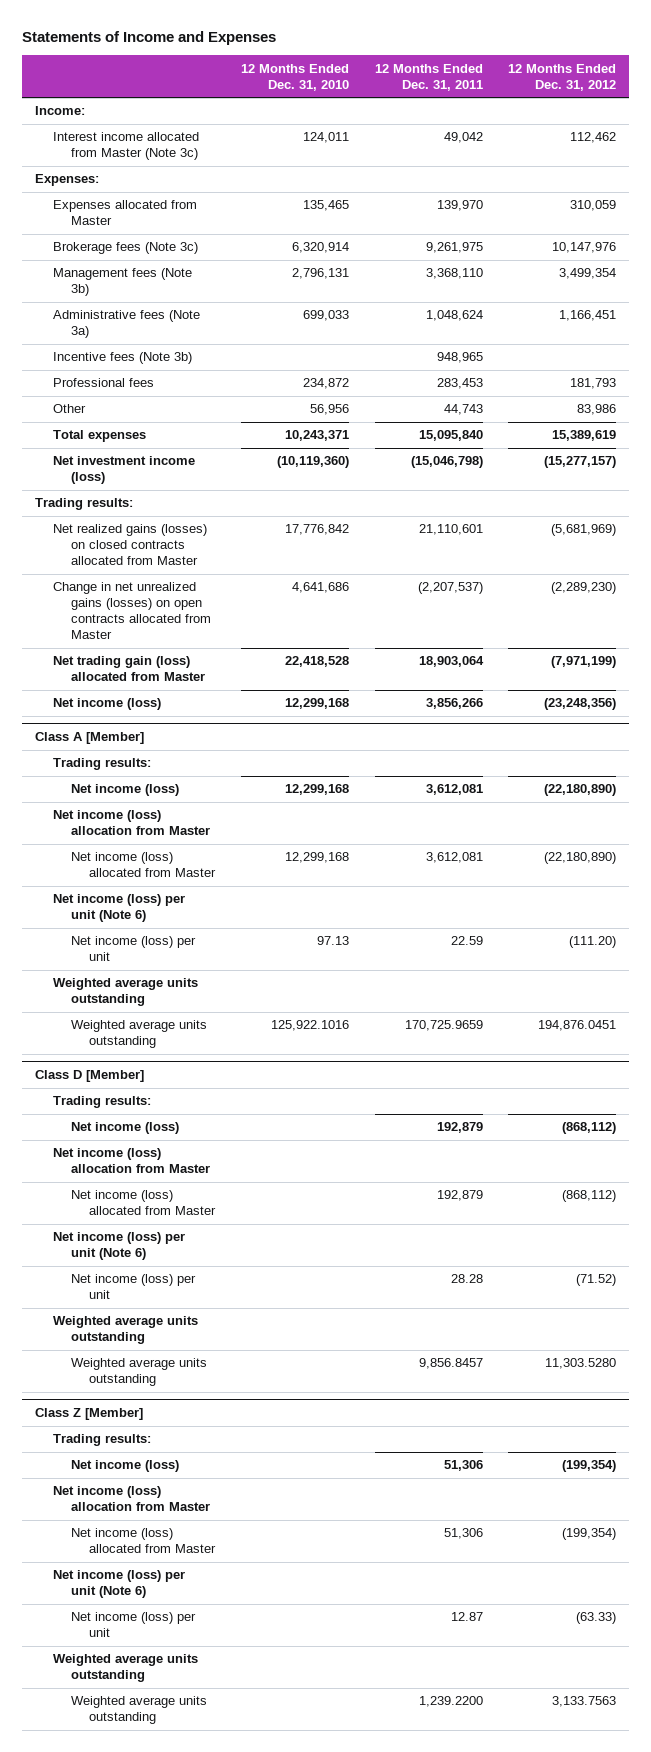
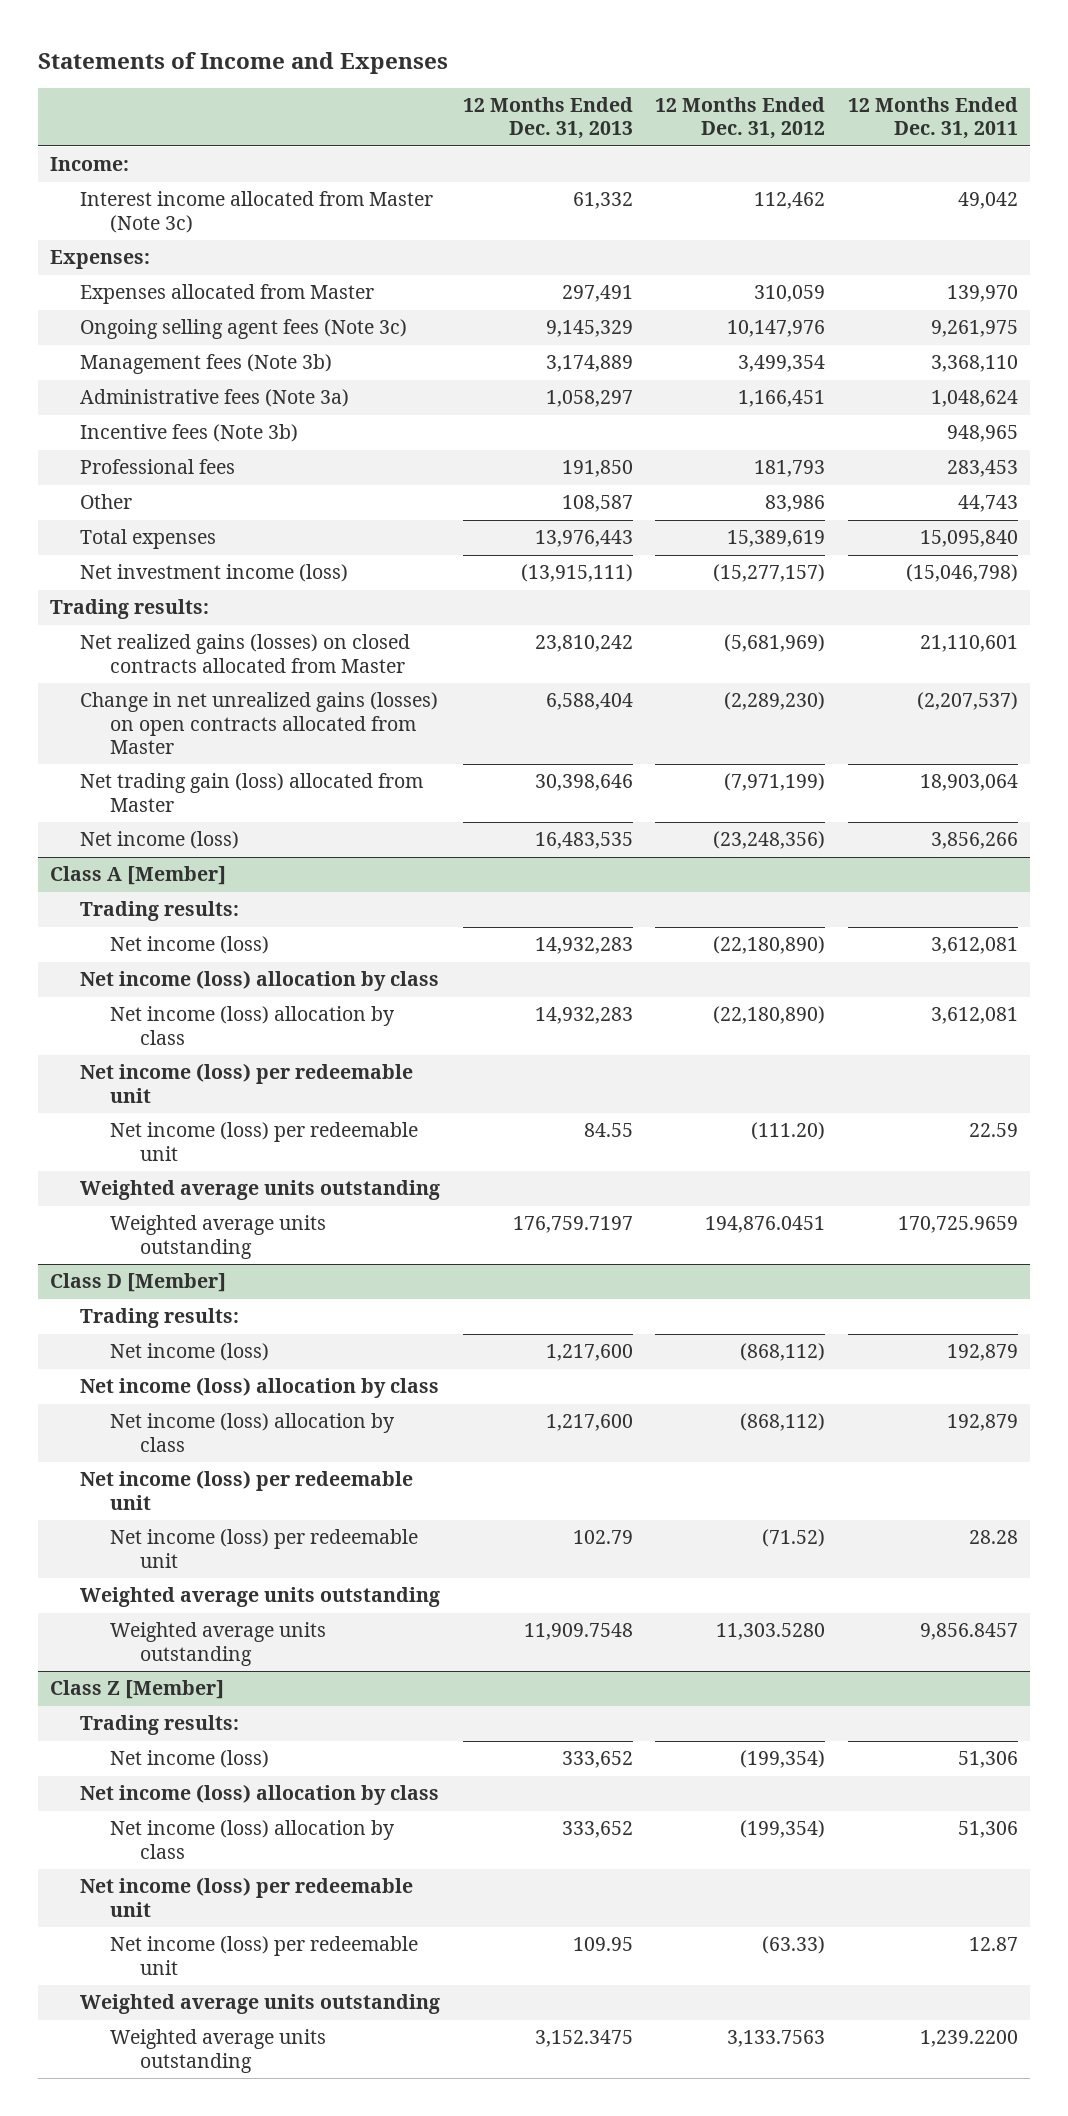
[241,63,350,91] 12 Months Ended Dec. 31, 2010 -> none
none -> [462,97,633,140] 12 Months Ended Dec. 31, 2013
[53,242,199,255] Brokerage fees (Note 3c) -> [79,319,407,340] Ongoing selling agent fees (Note 3c)
[53,810,211,836] Net income (loss) allocation from Master -> [79,970,439,992] Net income (loss) allocation by class
[71,852,217,878] Net income (loss) allocated from Master -> [109,1006,395,1045] Net income (loss) allocation by class
[53,894,186,923] Net income (loss) per unit (Note 6) -> [79,1063,413,1103] Net income (loss) per redeemable unit
[71,936,197,962] Net income (loss) per unit -> [109,1122,418,1161] Net income (loss) per redeemable unit
[53,1148,211,1174] Net income (loss) allocation from Master -> [79,1377,439,1399] Net income (loss) allocation by class
[71,1190,217,1216] Net income (loss) allocated from Master -> [109,1413,395,1452] Net income (loss) allocation by class
[53,1232,186,1261] Net income (loss) per unit (Note 6) -> [79,1470,413,1510] Net income (loss) per redeemable unit
[71,1274,197,1300] Net income (loss) per unit -> [109,1529,418,1568] Net income (loss) per redeemable unit
[53,1486,211,1512] Net income (loss) allocation from Master -> [79,1784,439,1806] Net income (loss) allocation by class
[71,1528,217,1554] Net income (loss) allocated from Master -> [109,1820,395,1859] Net income (loss) allocation by class
[53,1570,186,1599] Net income (loss) per unit (Note 6) -> [79,1877,413,1917] Net income (loss) per redeemable unit
[71,1612,197,1638] Net income (loss) per unit -> [109,1936,418,1975] Net income (loss) per redeemable unit

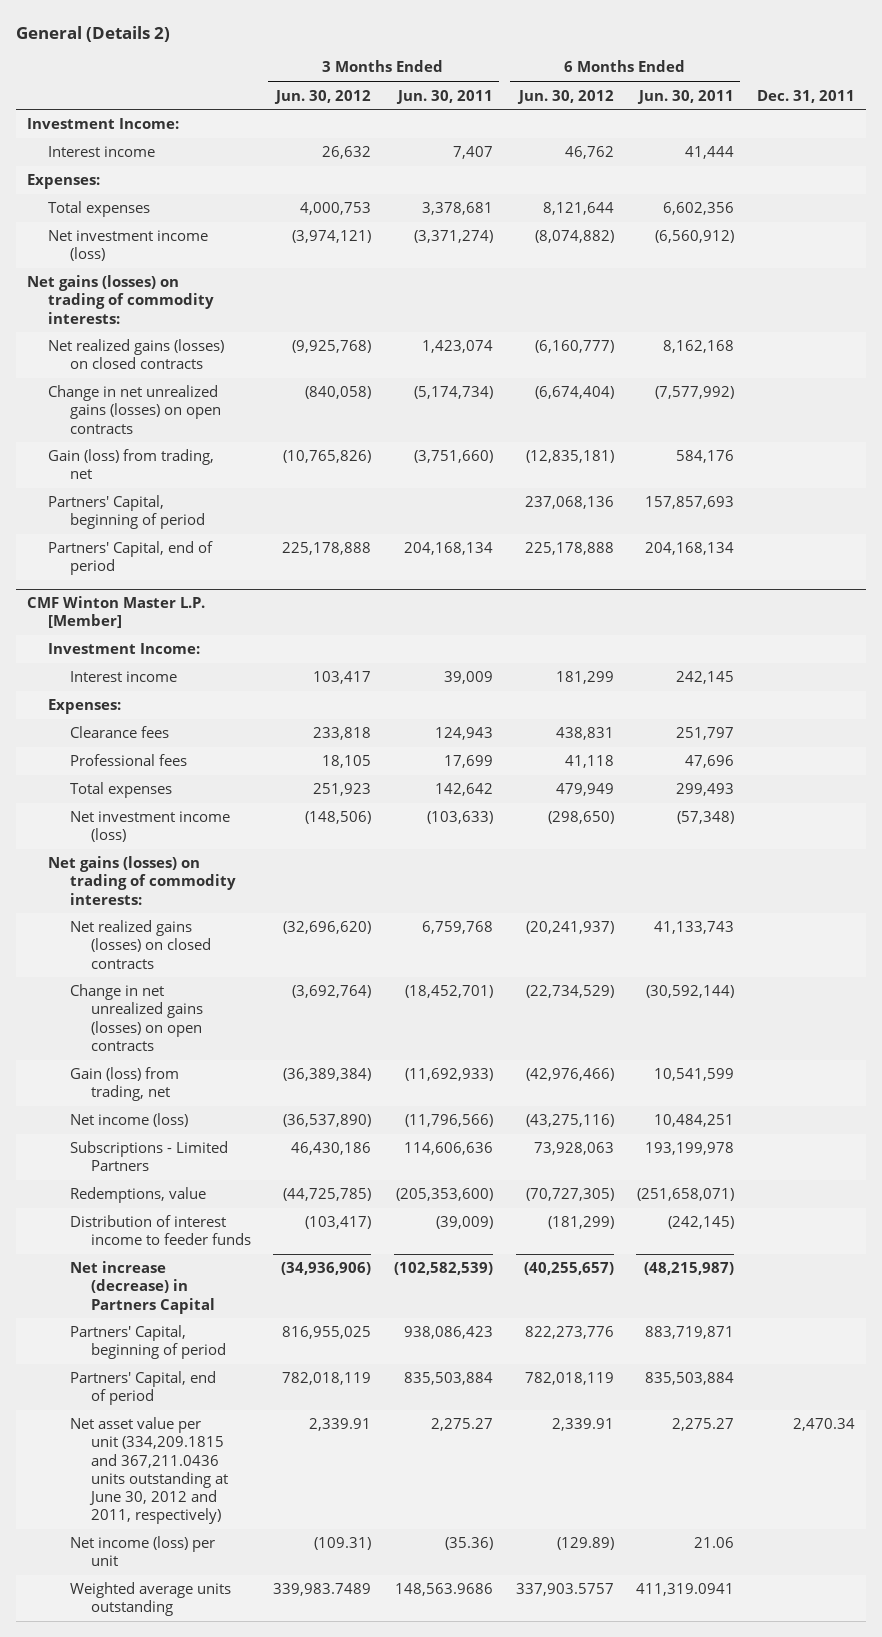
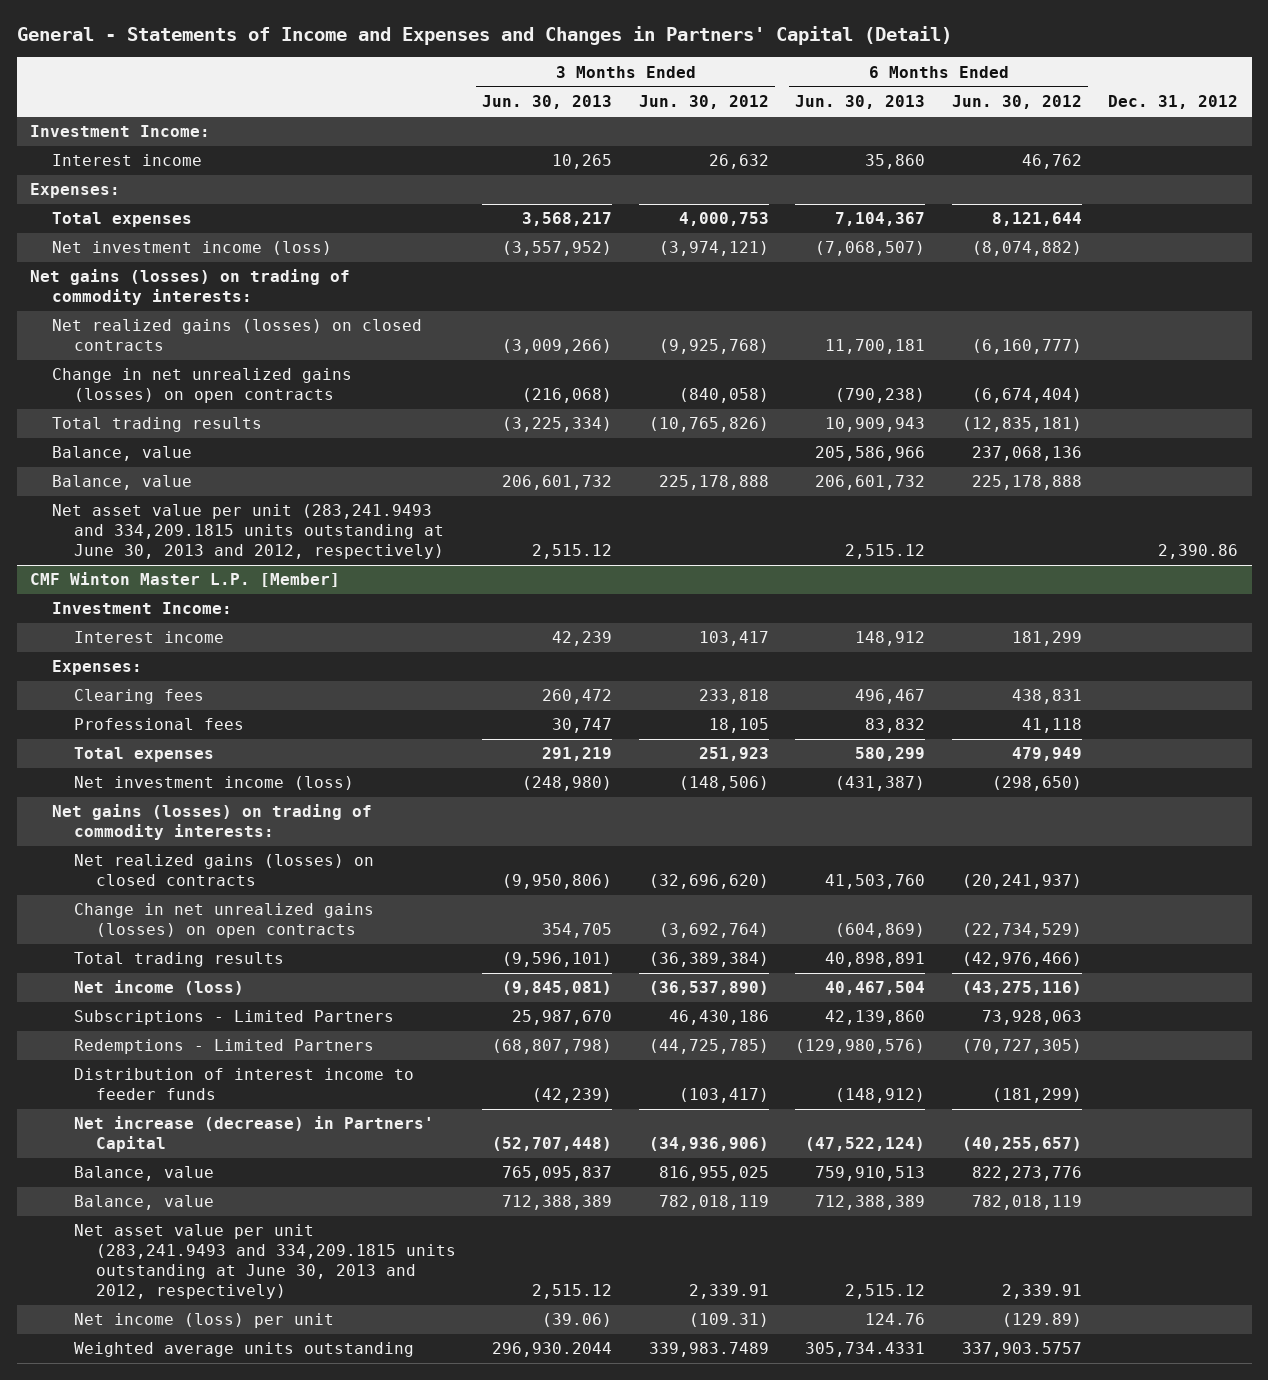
[16,25,171,42] General (Details 2) -> [16,26,952,46] General - Statements of Income and Expenses and Changes in Partners' Capital (Detail)
[396,89,494,104] Jun. 30, 2011 -> none
[637,89,735,104] Jun. 30, 2011 -> none
[756,89,855,103] Dec. 31, 2011 -> none
none -> [482,95,613,110] Jun. 30, 2013
none -> [795,95,926,110] Jun. 30, 2013
none -> [1108,95,1239,110] Dec. 31, 2012
[48,449,215,480] Gain (loss) from trading, net -> [51,417,262,433] Total trading results
[48,495,205,530] Partners' Capital, beginning of period -> [51,446,192,462] Balance, value
[48,541,214,576] Partners' Capital, end of period -> [51,475,192,491] Balance, value
none -> [51,504,444,559] Net asset value per unit (283,241.9493 and 334,209.1815 units outstanding at June 30, 2013 and 2012, respectively)
[69,726,169,739] Clearance fees -> [73,689,204,705] Clearing fees
[69,1067,179,1102] Gain (loss) from trading, net -> [73,952,284,968] Total trading results
[69,1187,206,1204] Redemptions, value -> [73,1039,374,1055] Redemptions - Limited Partners
[69,1261,215,1314] Net increase (decrease) in Partners Capital -> [73,1116,434,1153] Net increase (decrease) in Partners' Capital
[69,1325,226,1360] Partners' Capital, beginning of period -> [73,1166,214,1182] Balance, value
[69,1371,216,1406] Partners' Capital, end of period -> [73,1195,214,1211] Balance, value
[69,1417,228,1525] Net asset value per unit (334,209.1815 and 367,211.0436 units outstanding at June 30, 2012 and 2011, respectively) -> [73,1224,456,1299] Net asset value per unit (283,241.9493 and 334,209.1815 units outstanding at June 30, 2013 and 2012, respectively)

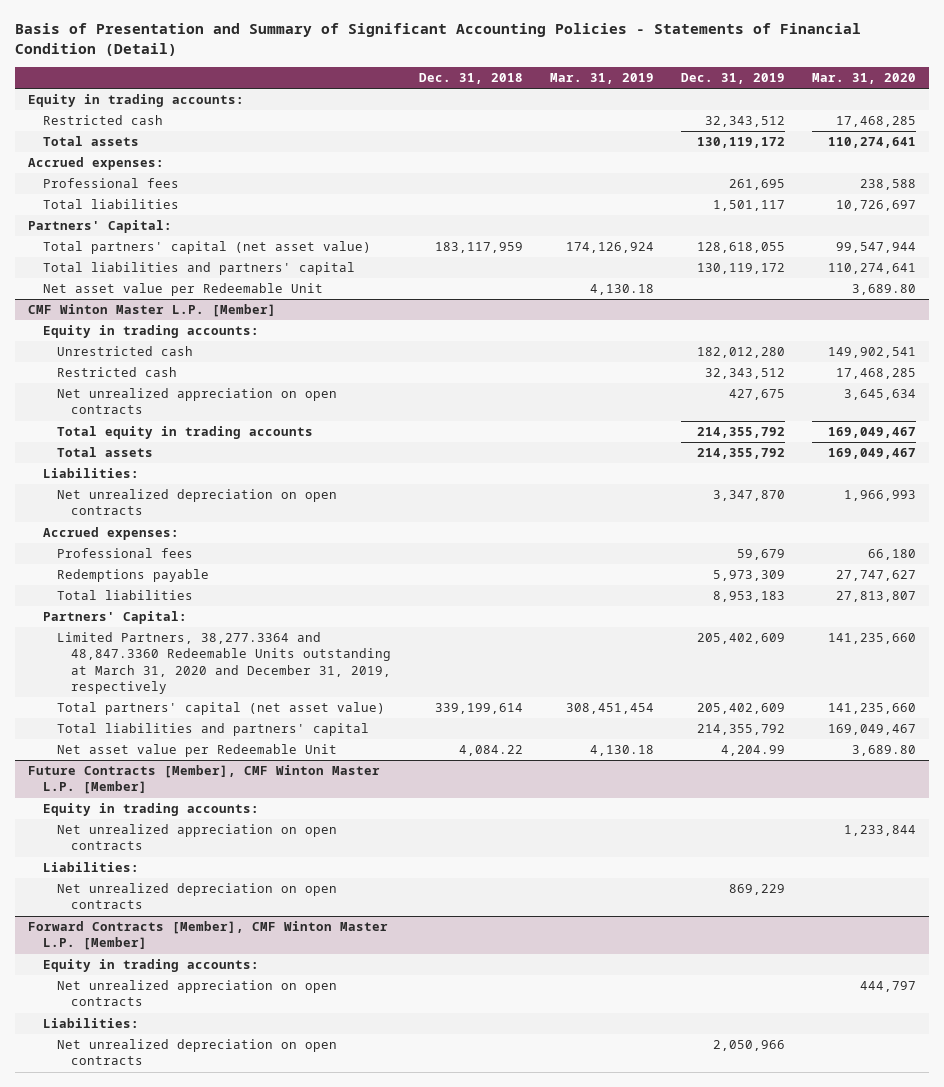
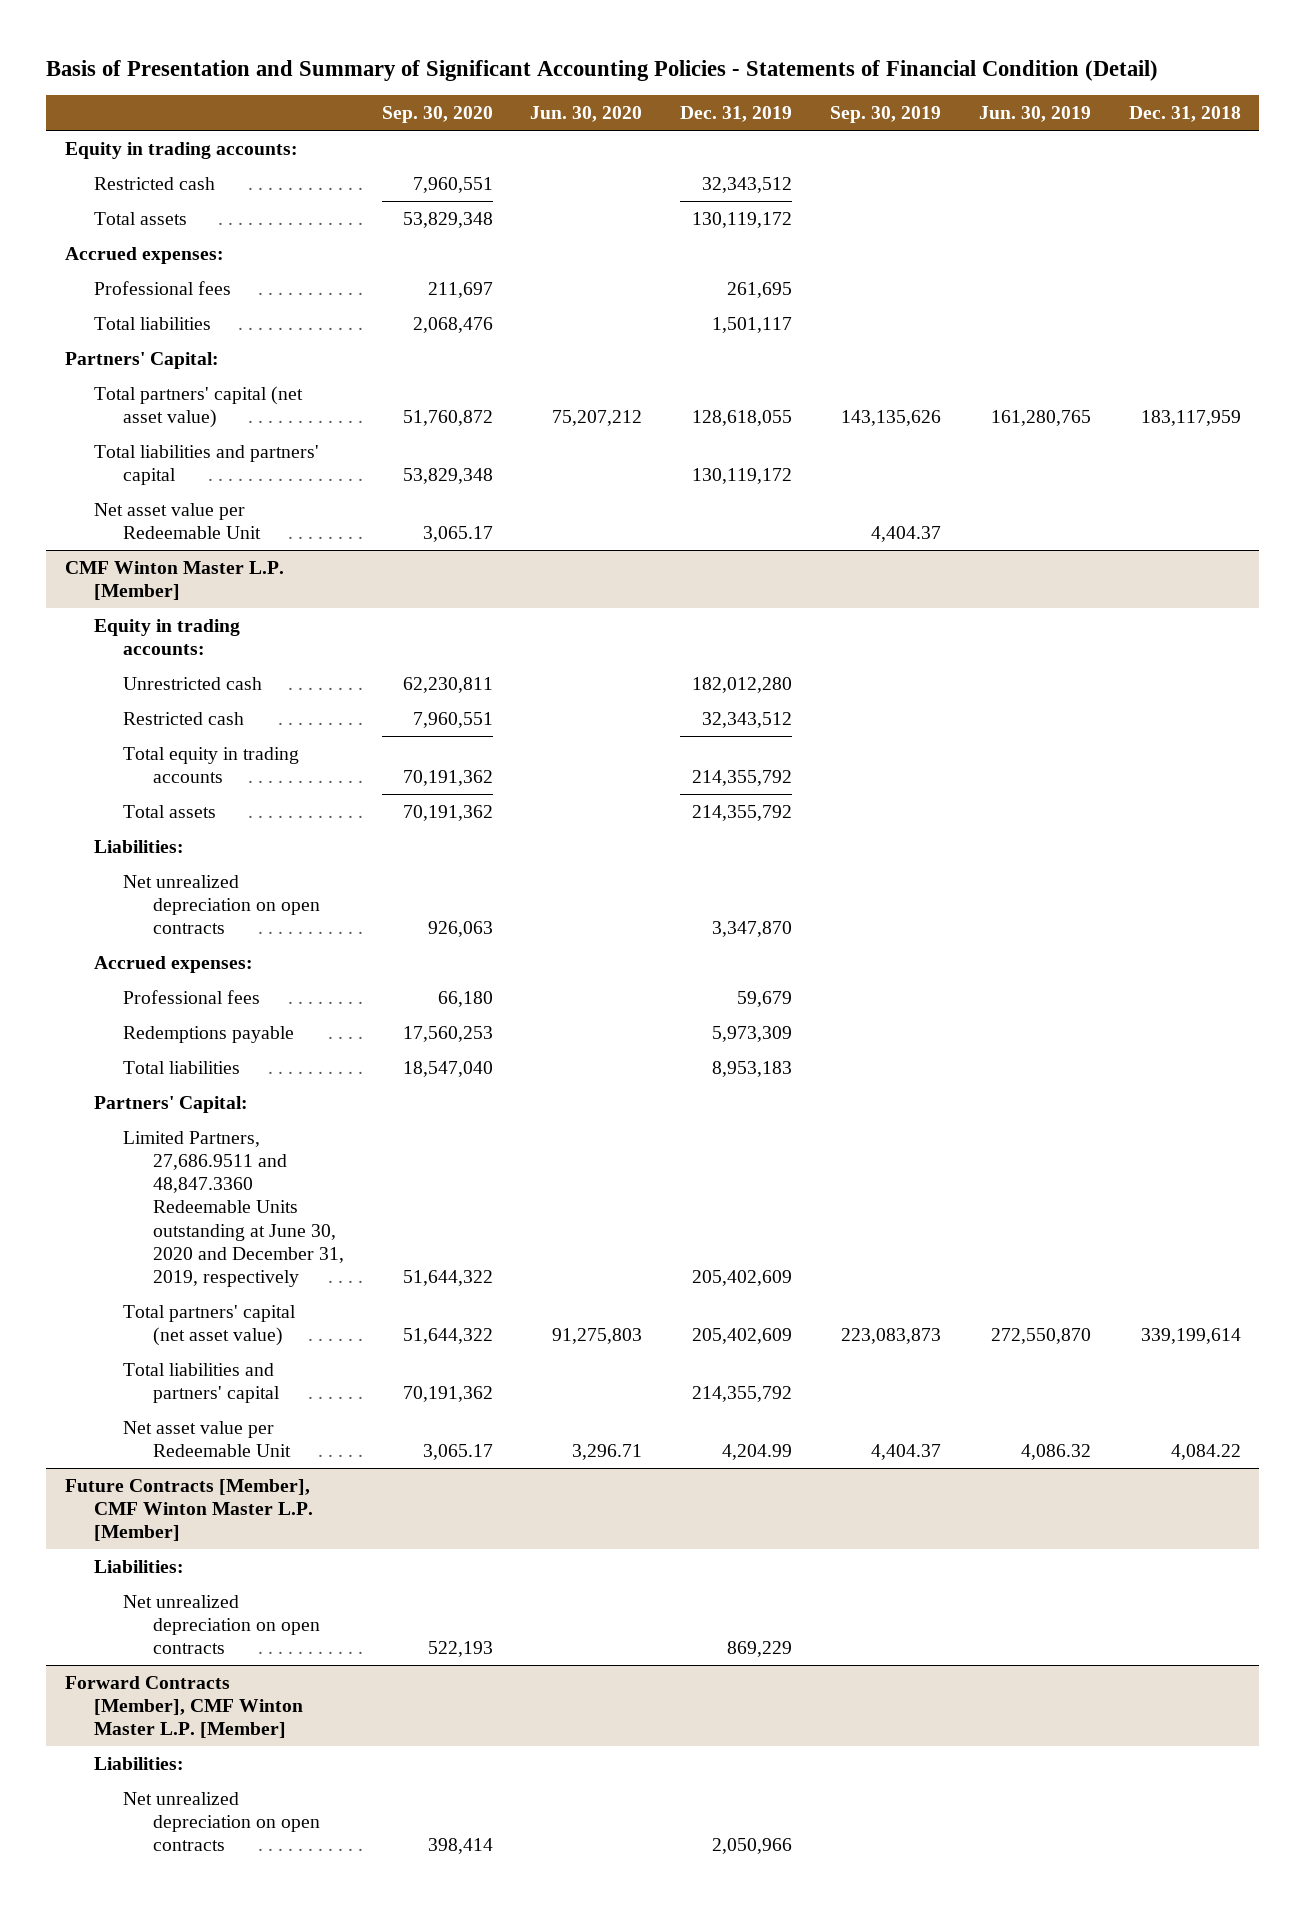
[549,72,654,84] Mar. 31, 2019 -> none
[811,72,916,84] Mar. 31, 2020 -> none
none -> [381,106,493,124] Sep. 30, 2020
none -> [530,106,643,123] Jun. 30, 2020
none -> [829,106,941,124] Sep. 30, 2019
none -> [978,106,1091,123] Jun. 30, 2019
[57,388,338,415] Net unrealized appreciation on open contracts -> none
[57,632,392,694] Limited Partners, 38,277.3364 and 48,847.3360 Redeemable Units outstanding at March 31, 2020 and December 31, 2019, respectively -> [123,1130,344,1287] Limited Partners, 27,686.9511 and 48,847.3360 Redeemable Units outstanding at June 30, 2020 and December 31, 2019, respectively
[42,803,259,817] Equity in trading accounts: -> none
[57,824,338,851] Net unrealized appreciation on open contracts -> none
[42,959,259,973] Equity in trading accounts: -> none
[57,980,338,1007] Net unrealized appreciation on open contracts -> none

